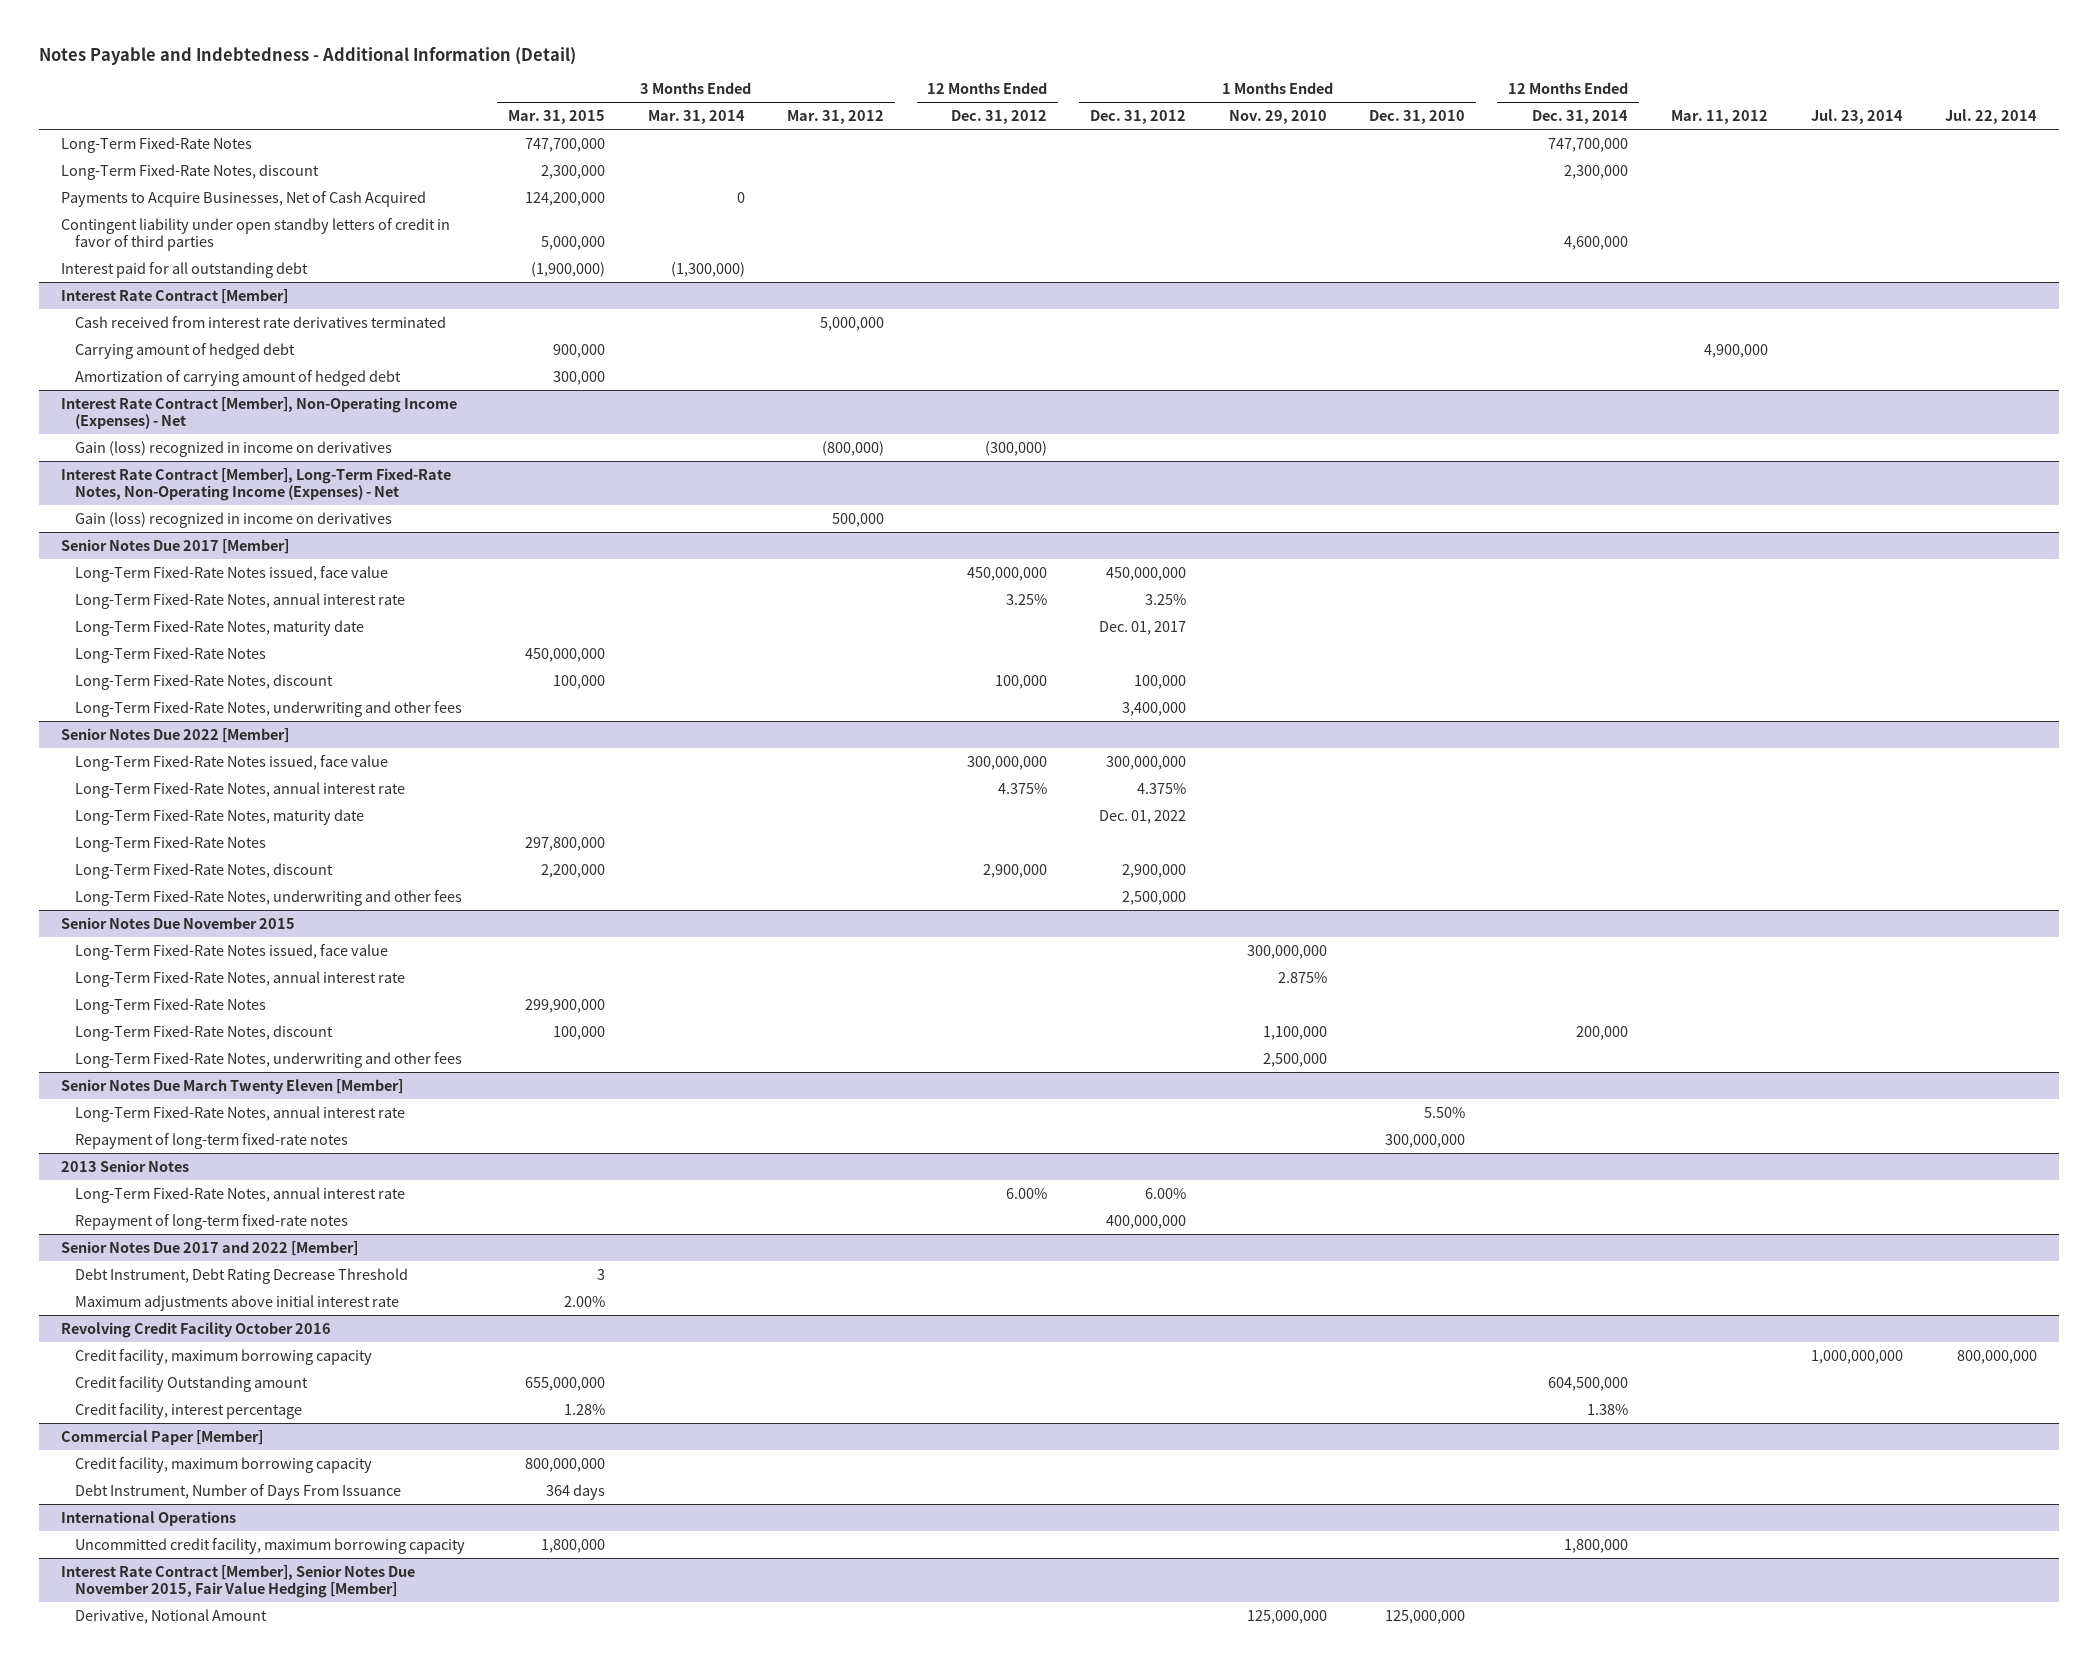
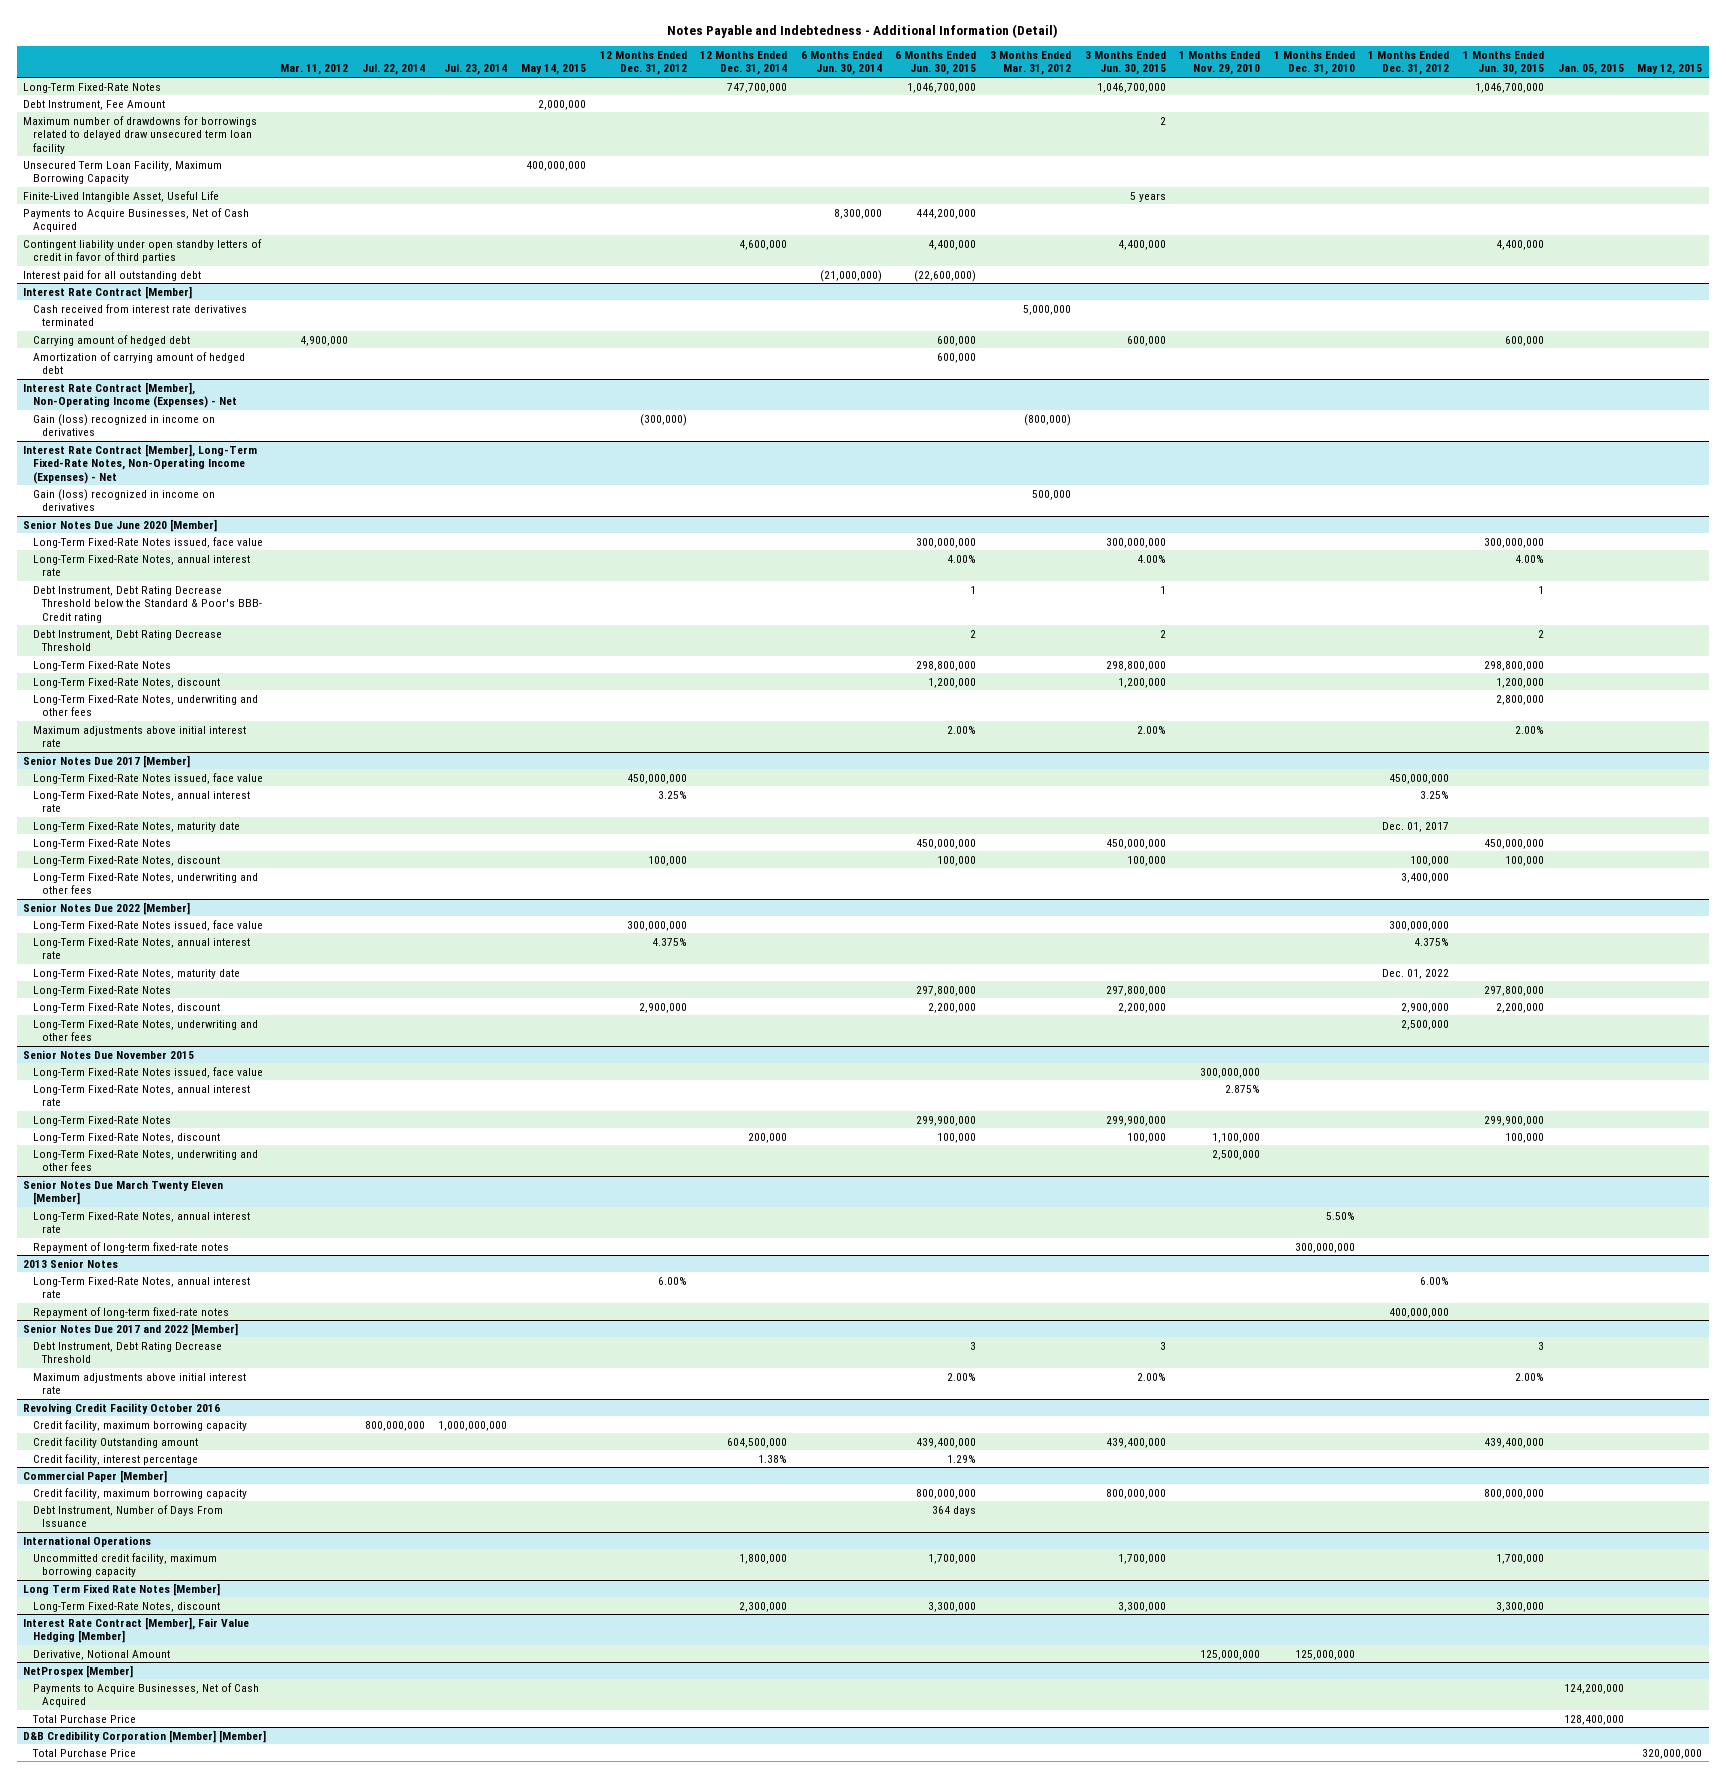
[507,110,605,125] Mar. 31, 2015 -> none
[647,110,745,125] Mar. 31, 2014 -> none
none -> [520,64,586,76] May 14, 2015
none -> [800,51,882,76] 6 Months Ended Jun. 30, 2014
none -> [895,51,977,76] 6 Months Ended Jun. 30, 2015
none -> [1084,51,1166,76] 3 Months Ended Jun. 30, 2015
none -> [1463,51,1545,76] 1 Months Ended Jun. 30, 2015
none -> [1557,64,1624,76] Jan. 05, 2015
none -> [1637,64,1703,76] May 12, 2015
[60,163,319,180] Long-Term Fixed-Rate Notes, discount -> none
none -> [23,99,166,110] Debt Instrument, Fee Amount
none -> [23,115,258,154] Maximum number of drawdowns for borrowings related to delayed draw unsecured term loan facility
none -> [23,160,223,185] Unsecured Term Loan Facility, Maximum Borrowing Capacity
none -> [23,190,220,202] Finite-Lived Intangible Asset, Useful Life
none -> [23,518,218,532] Senior Notes Due June 2020 [Member]
none -> [32,536,263,548] Long-Term Fixed-Rate Notes issued, face value
none -> [32,554,250,577] Long-Term Fixed-Rate Notes, annual interest rate
none -> [32,585,263,623] Debt Instrument, Debt Rating Decrease Threshold below the Standard & Poor's BBB- Credit rating
none -> [32,629,222,652] Debt Instrument, Debt Rating Decrease Threshold
none -> [32,660,171,671] Long-Term Fixed-Rate Notes
none -> [32,677,220,688] Long-Term Fixed-Rate Notes, discount
none -> [32,694,258,717] Long-Term Fixed-Rate Notes, underwriting and other fees
none -> [32,725,246,748] Maximum adjustments above initial interest rate
none -> [23,1582,221,1596] Long Term Fixed Rate Notes [Member]
none -> [32,1601,220,1612] Long-Term Fixed-Rate Notes, discount
[60,1564,415,1598] Interest Rate Contract [Member], Senior Notes Due November 2015, Fair Value Hedging [Member] -> [23,1616,250,1644] Interest Rate Contract [Member], Fair Value Hedging [Member]
none -> [23,1664,134,1678] NetProspex [Member]
none -> [32,1682,259,1708] Payments to Acquire Businesses, Net of Cash Acquired
none -> [31,1714,136,1723] Total Purchase Price
none -> [23,1729,267,1743] D&B Credibility Corporation [Member] [Member]
none -> [31,1748,136,1757] Total Purchase Price

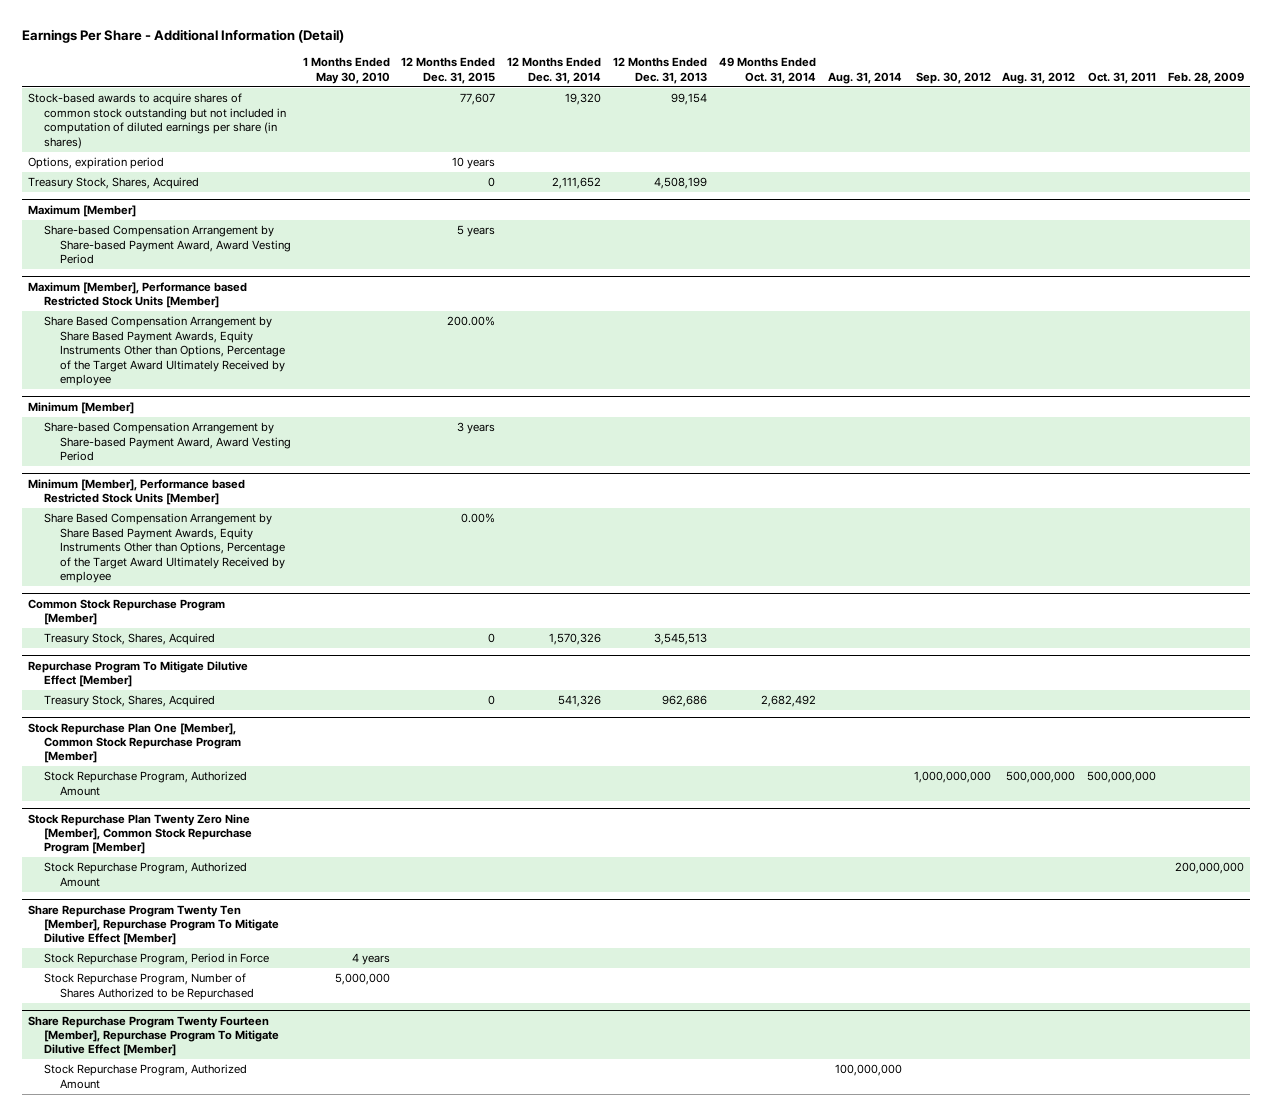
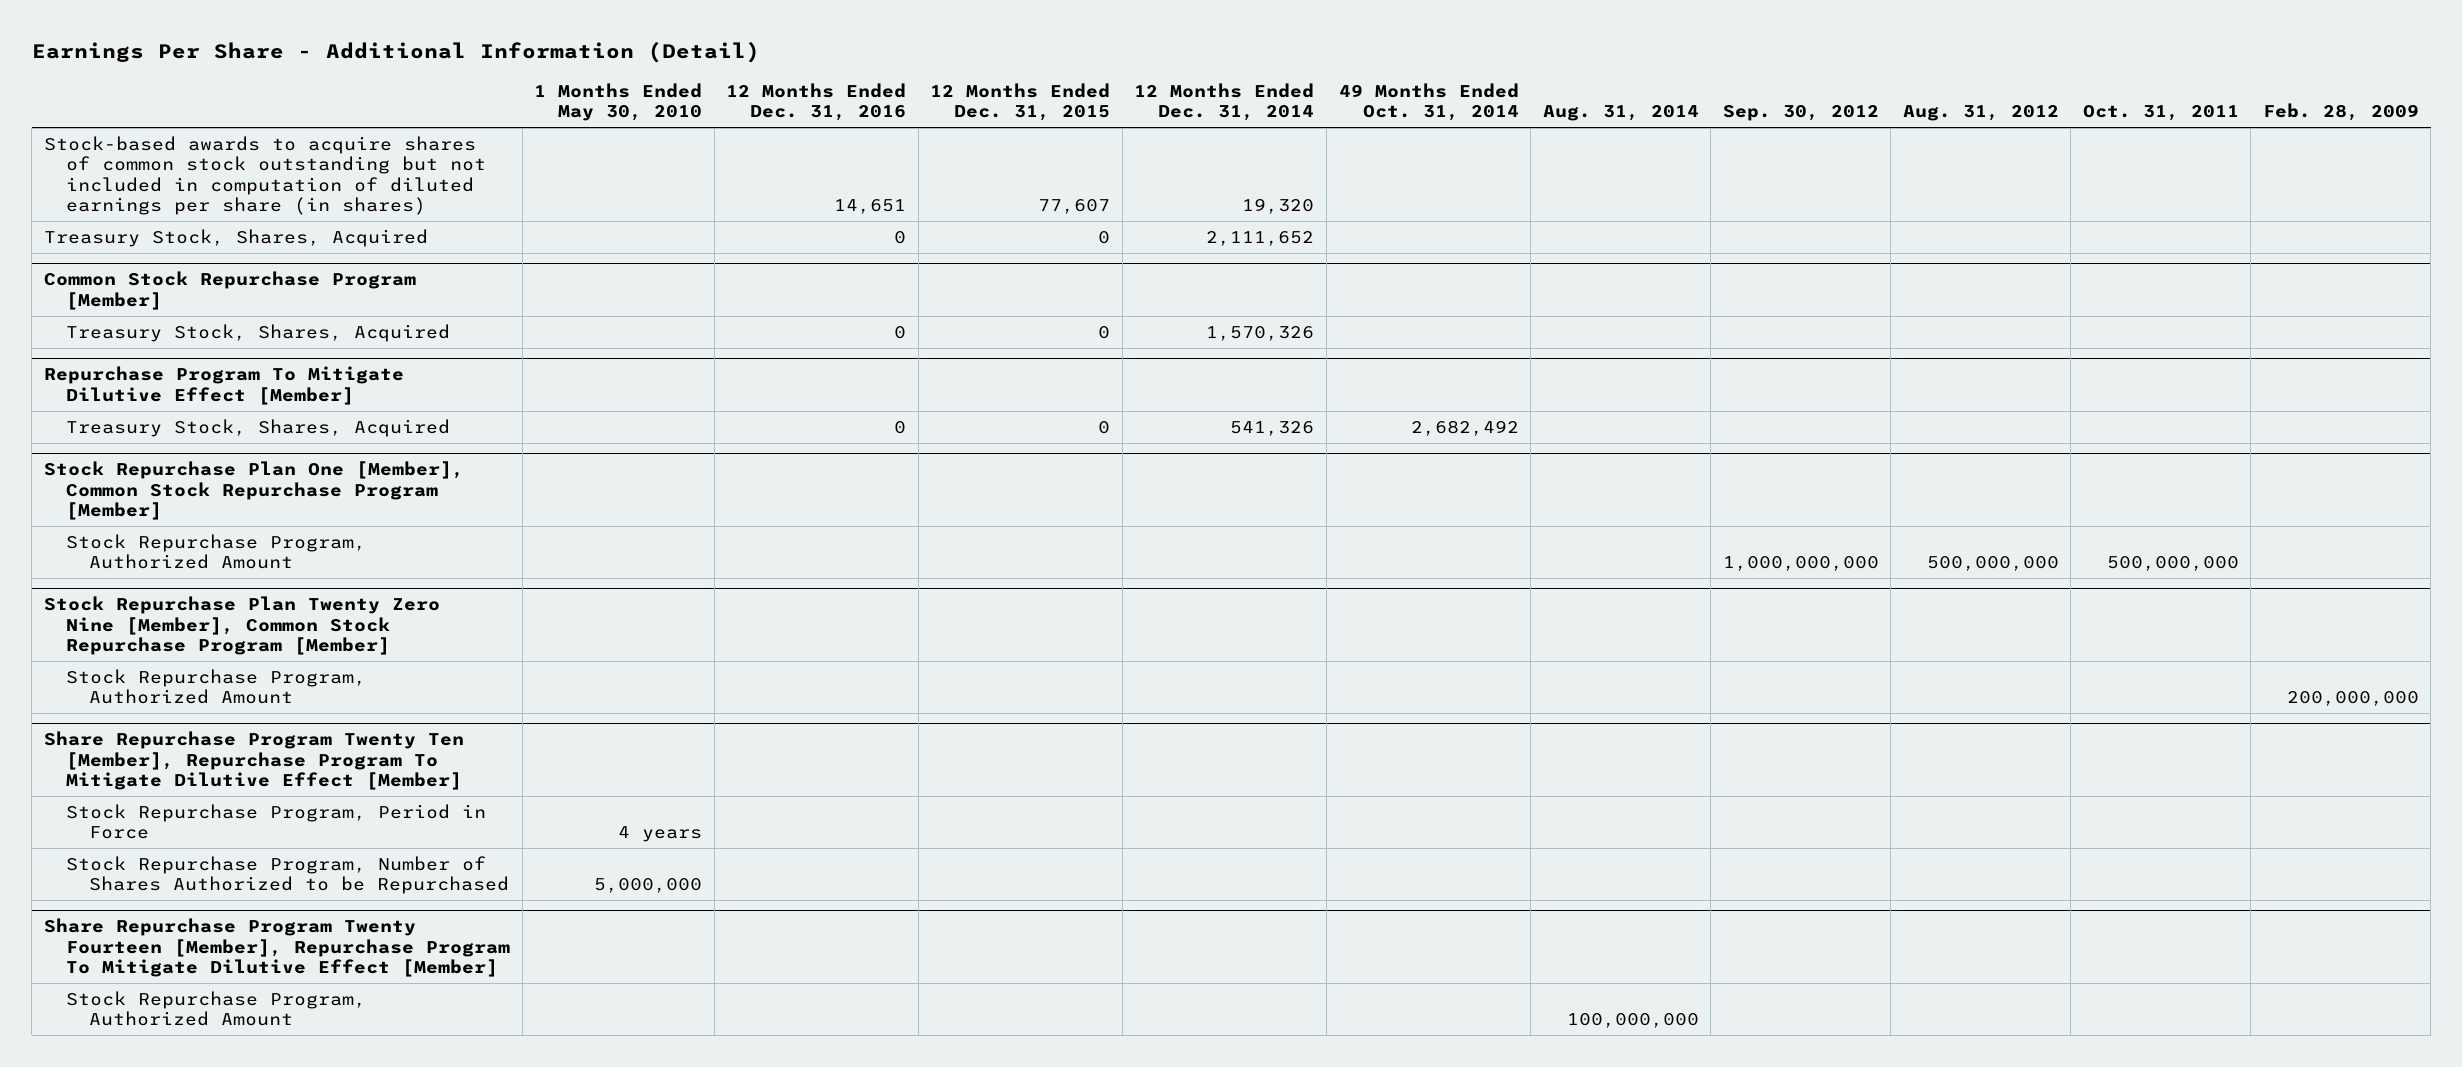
[613,57,708,84] 12 Months Ended Dec. 31, 2013 -> none
none -> [726,82,907,122] 12 Months Ended Dec. 31, 2016
[27,157,164,170] Options, expiration period -> none
[27,204,136,217] Maximum [Member] -> none
[43,225,291,265] Share-based Compensation Arrangement by Share-based Payment Award, Award Vesting Period -> none
[27,281,247,308] Maximum [Member], Performance based Restricted Stock Units [Member] -> none
[43,316,285,387] Share Based Compensation Arrangement by Share Based Payment Awards, Equity Instruments Other than Options, Percentage of the Target Award Ultimately Received by employee -> none
[27,401,134,414] Minimum [Member] -> none
[43,422,291,462] Share-based Compensation Arrangement by Share-based Payment Award, Award Vesting Period -> none
[27,478,245,505] Minimum [Member], Performance based Restricted Stock Units [Member] -> none
[43,513,285,584] Share Based Compensation Arrangement by Share Based Payment Awards, Equity Instruments Other than Options, Percentage of the Target Award Ultimately Received by employee -> none

